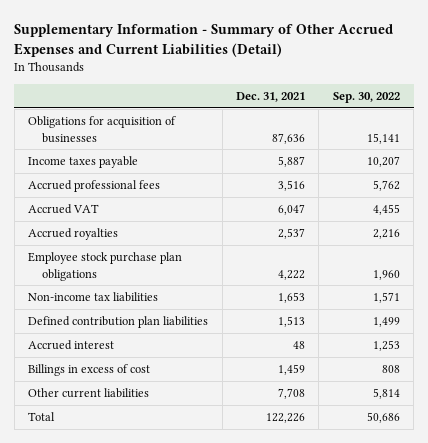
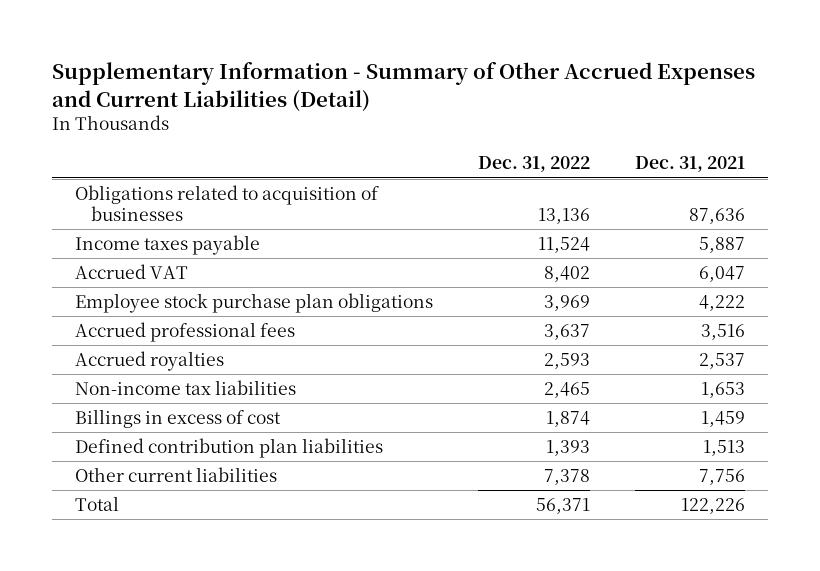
[332,91,400,103] Sep. 30, 2022 -> none
none -> [477,156,590,173] Dec. 31, 2022
[28,116,177,143] Obligations for acquisition of businesses -> [74,185,379,221] Obligations related to acquisition of businesses
[28,180,161,193] Accrued professional fees -> [74,322,295,343] Accrued professional fees
[28,228,119,241] Accrued royalties -> [74,351,224,372] Accrued royalties
[28,340,115,351] Accrued interest -> none
[28,316,209,329] Defined contribution plan liabilities -> [74,438,383,459] Defined contribution plan liabilities
[278,388,306,400] 7,708 -> [699,469,746,486] 7,756

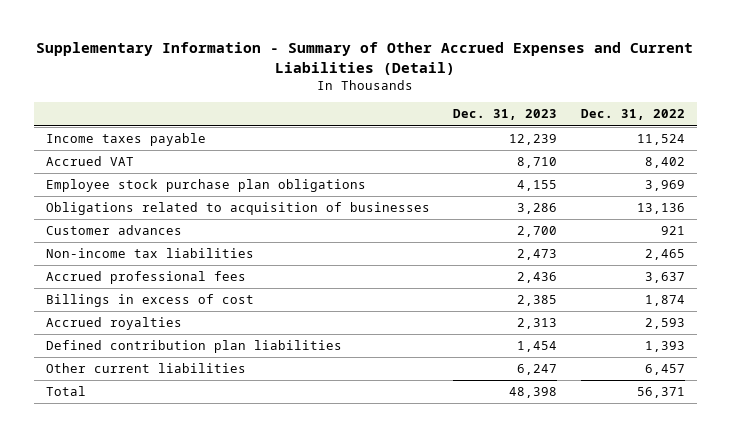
[635,156,746,173] Dec. 31, 2021 -> none
none -> [453,109,558,121] Dec. 31, 2023
[74,185,379,221] Obligations related to acquisition of businesses -> [45,202,430,216] Obligations related to acquisition of businesses
none -> [45,225,182,236] Customer advances
[74,322,295,343] Accrued professional fees -> [45,271,246,285] Accrued professional fees
[74,351,224,372] Accrued royalties -> [45,317,182,331] Accrued royalties
[543,469,590,486] 7,378 -> [645,364,686,376] 6,457

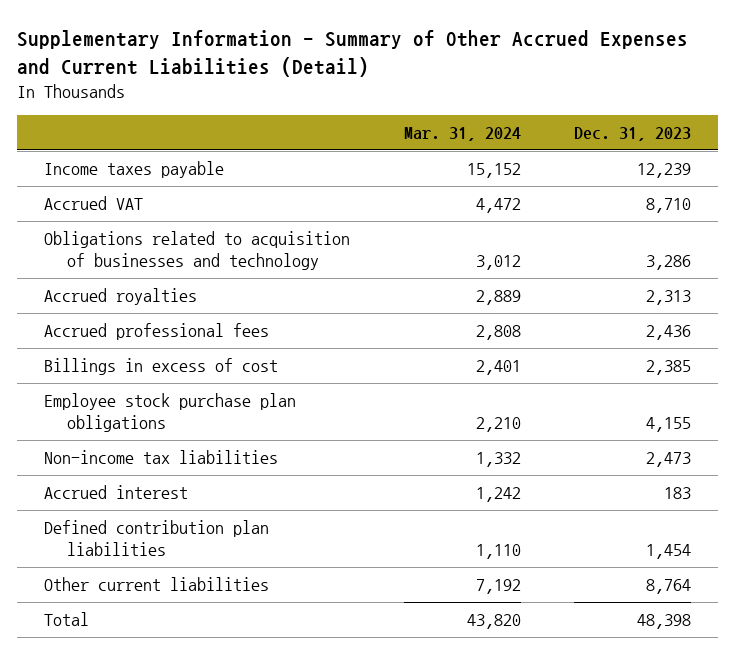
[581,109,686,121] Dec. 31, 2022 -> none
none -> [403,126,521,141] Mar. 31, 2024
[45,225,182,236] Customer advances -> none
[45,202,430,216] Obligations related to acquisition of businesses -> [43,231,350,271] Obligations related to acquisition of businesses and technology
[45,317,182,331] Accrued royalties -> [43,288,197,306] Accrued royalties
[45,179,366,193] Employee stock purchase plan obligations -> [43,393,296,433] Employee stock purchase plan obligations
[45,248,254,259] Non-income tax liabilities -> [43,450,278,465] Non-income tax liabilities
none -> [43,485,188,500] Accrued interest
[517,364,558,376] 6,247 -> [646,579,692,595] 8,764

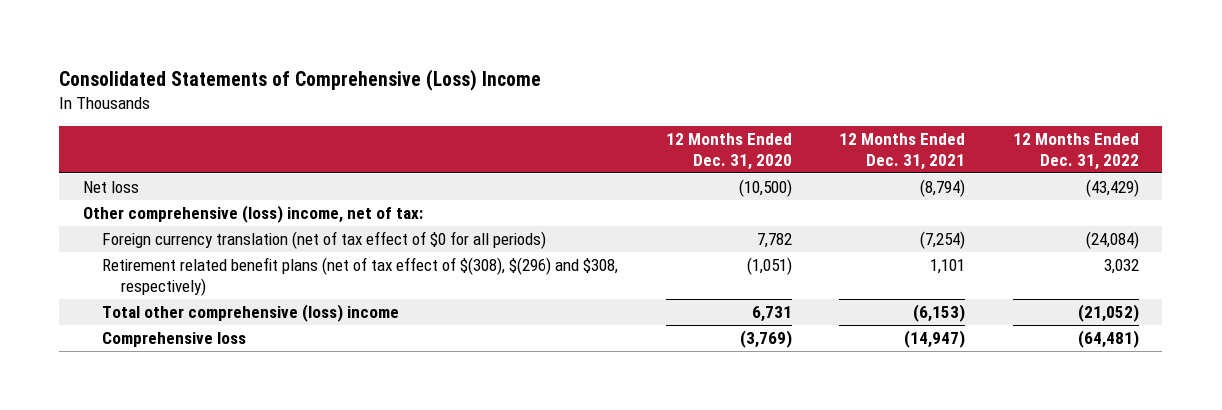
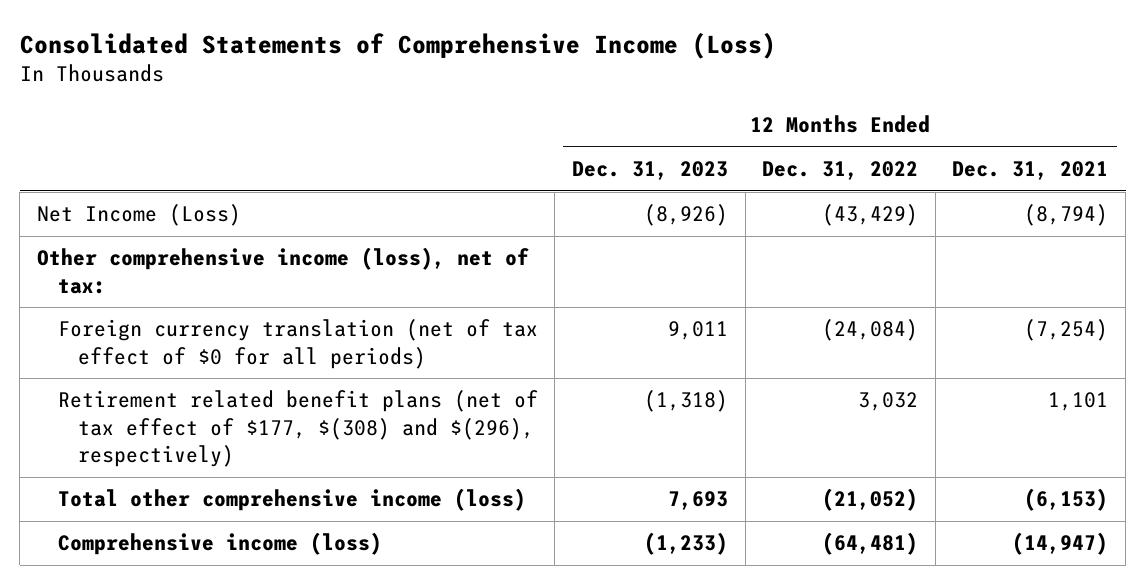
[59,68,542,91] Consolidated Statements of Comprehensive (Loss) Income -> [19,31,776,59] Consolidated Statements of Comprehensive Income (Loss)
[665,133,792,171] 12 Months Ended Dec. 31, 2020 -> none
none -> [571,161,728,181] Dec. 31, 2023
[83,180,140,193] Net loss -> [37,204,242,227] Net Income (Loss)
[83,204,424,223] Other comprehensive (loss) income, net of tax: -> [37,247,530,294] Other comprehensive income (loss), net of tax:
[102,256,619,297] Retirement related benefit plans (net of tax effect of $(308), $(296) and $308, respectively) -> [57,390,538,468] Retirement related benefit plans (net of tax effect of $177, $(308) and $(296), respectively)
[102,303,400,322] Total other comprehensive (loss) income -> [57,488,526,512] Total other comprehensive income (loss)
[102,331,247,347] Comprehensive loss -> [57,532,382,556] Comprehensive income (loss)

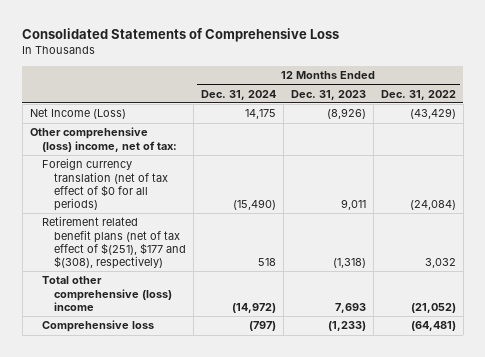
[19,31,776,59] Consolidated Statements of Comprehensive Income (Loss) -> [22,28,340,43] Consolidated Statements of Comprehensive Loss
[952,161,1109,181] Dec. 31, 2021 -> none
none -> [200,89,276,100] Dec. 31, 2024
[37,247,530,294] Other comprehensive income (loss), net of tax: -> [29,127,177,152] Other comprehensive (loss) income, net of tax:
[57,390,538,468] Retirement related benefit plans (net of tax effect of $177, $(308) and $(296), respectively) -> [41,216,186,270] Retirement related benefit plans (net of tax effect of $(251), $177 and $(308), respectively)
[57,488,526,512] Total other comprehensive income (loss) -> [41,276,172,311] Total other comprehensive (loss) income
[57,532,382,556] Comprehensive income (loss) -> [41,320,154,333] Comprehensive loss

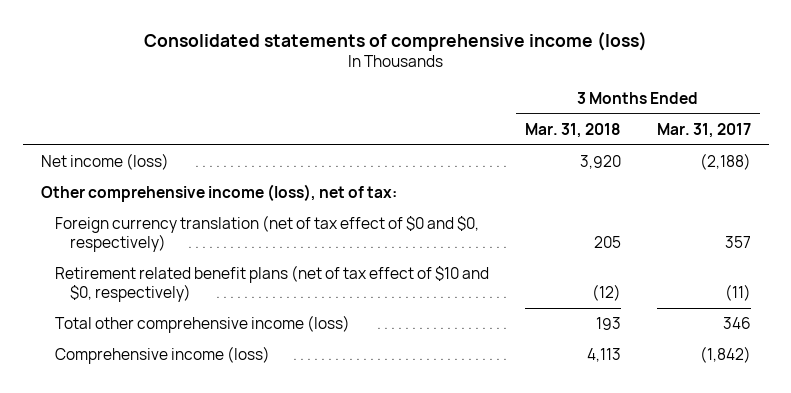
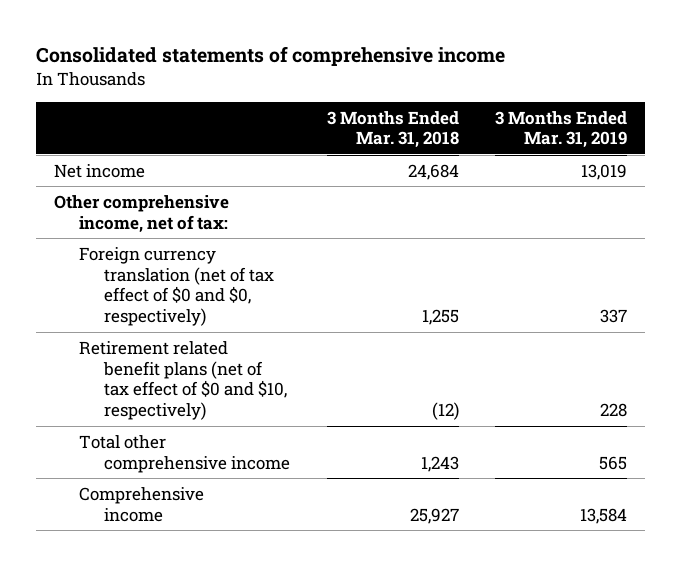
[143,31,647,51] Consolidated statements of comprehensive income (loss) -> [36,46,506,67] Consolidated statements of comprehensive income
[656,122,751,138] Mar. 31, 2017 -> none
none -> [495,110,628,149] 3 Months Ended Mar. 31, 2019
[40,153,169,171] Net income (loss) -> [54,163,146,178] Net income
[579,155,621,170] 3,920 -> [407,163,459,180] 24,684
[40,184,397,203] Other comprehensive income (loss), net of tax: -> [54,194,230,233] Other comprehensive income, net of tax:
[593,236,621,249] 205 -> [421,308,459,325] 1,255
[55,265,490,303] Retirement related benefit plans (net of tax effect of $10 and $0, respectively) -> [79,340,287,420] Retirement related benefit plans (net of tax effect of $0 and $10, respectively)
[55,315,351,334] Total other comprehensive income (loss) -> [79,434,290,473] Total other comprehensive income
[595,317,621,331] 193 -> [420,455,459,472] 1,243
[55,346,271,365] Comprehensive income (loss) -> [79,486,205,522] Comprehensive income
[586,348,621,363] 4,113 -> [409,507,459,524] 25,927

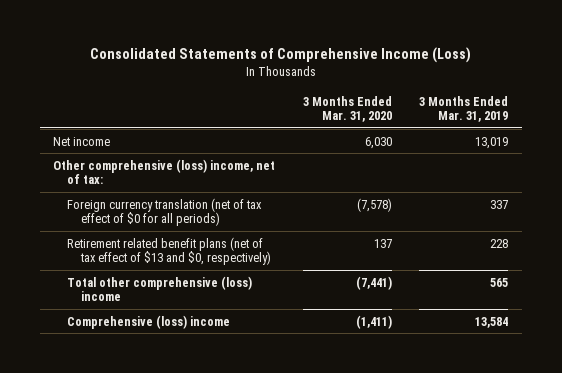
[36,46,506,67] Consolidated statements of comprehensive income -> [89,47,471,64] Consolidated Statements of Comprehensive Income (Loss)
[326,110,459,149] 3 Months Ended Mar. 31, 2018 -> none
none -> [302,95,392,123] 3 Months Ended Mar. 31, 2020
[54,194,230,233] Other comprehensive income, net of tax: -> [53,158,276,185] Other comprehensive (loss) income, net of tax:
[79,246,274,326] Foreign currency translation (net of tax effect of $0 and $0, respectively) -> [66,197,262,227] Foreign currency translation (net of tax effect of $0 for all periods)
[79,340,287,420] Retirement related benefit plans (net of tax effect of $0 and $10, respectively) -> [66,236,271,266] Retirement related benefit plans (net of tax effect of $13 and $0, respectively)
[79,434,290,473] Total other comprehensive income -> [66,275,252,302] Total other comprehensive (loss) income
[79,486,205,522] Comprehensive income -> [66,314,230,329] Comprehensive (loss) income

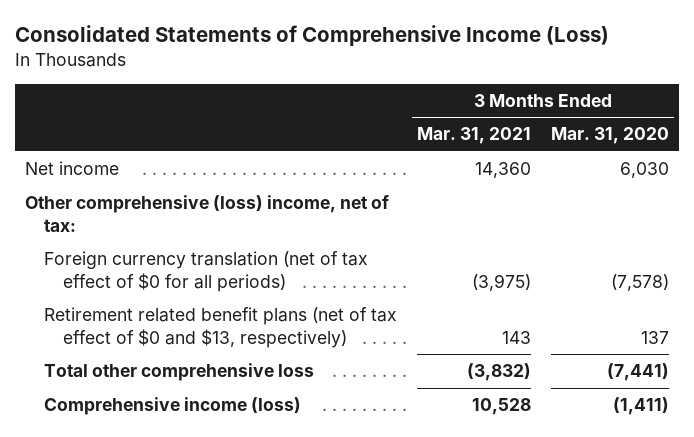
[419,95,509,123] 3 Months Ended Mar. 31, 2019 -> none
none -> [417,127,532,145] Mar. 31, 2021
[66,236,271,266] Retirement related benefit plans (net of tax effect of $13 and $0, respectively) -> [43,307,397,348] Retirement related benefit plans (net of tax effect of $0 and $13, respectively)
[66,275,252,302] Total other comprehensive (loss) income -> [43,363,314,382] Total other comprehensive loss
[66,314,230,329] Comprehensive (loss) income -> [43,397,301,416] Comprehensive income (loss)

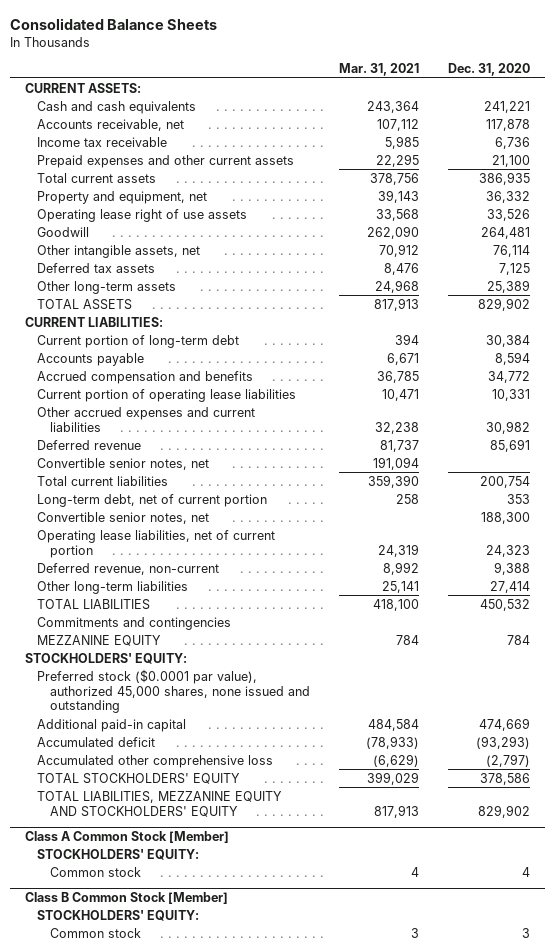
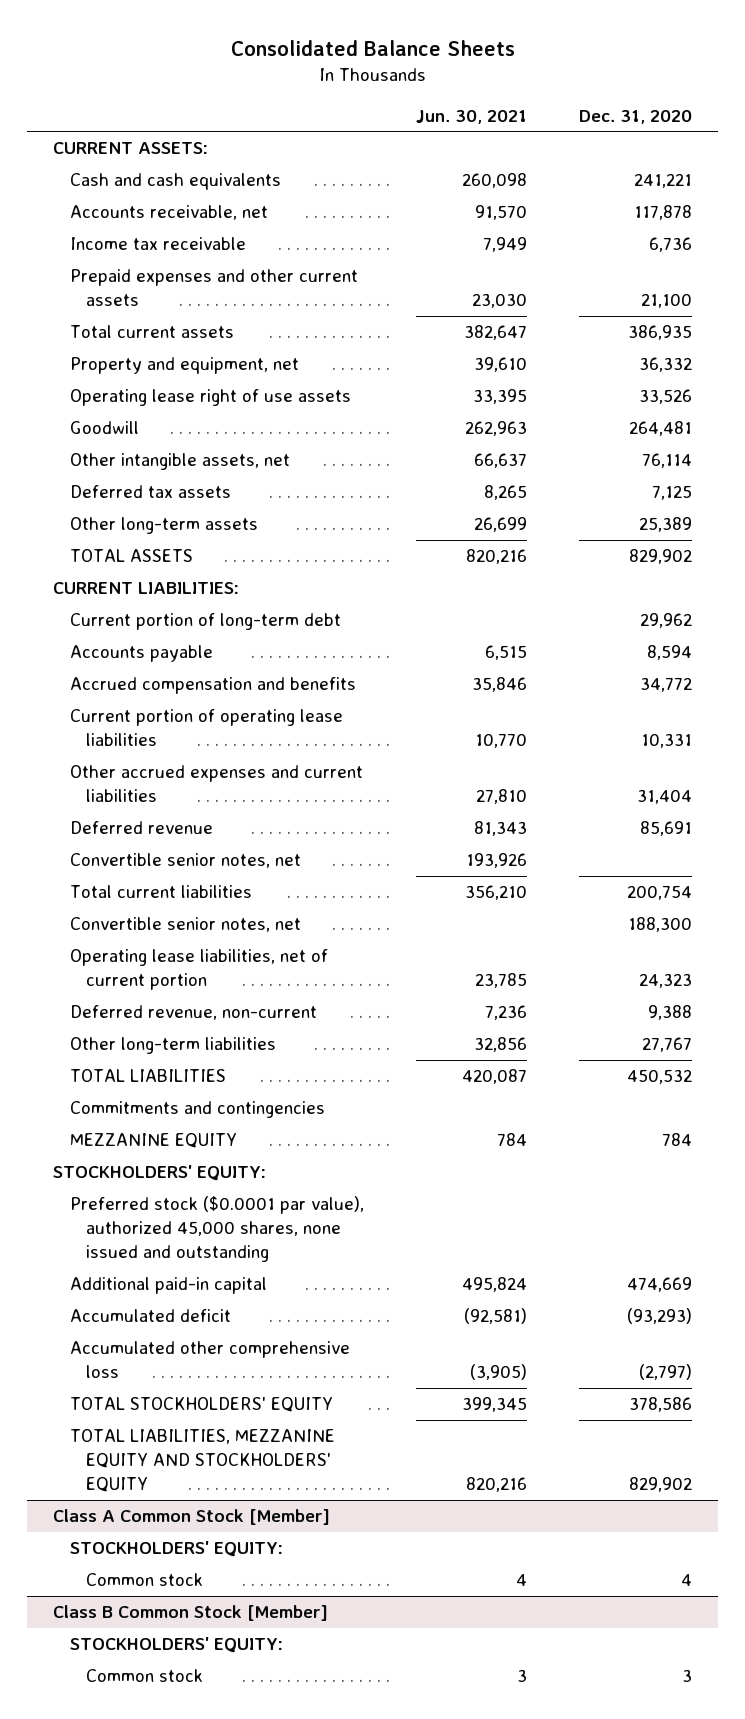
[339,63,420,77] Mar. 31, 2021 -> none
none -> [415,109,527,124] Jun. 30, 2021
[486,334,531,347] 30,384 -> [640,613,693,629] 29,962
[486,420,531,434] 30,982 -> [637,789,693,805] 31,404
[37,493,268,507] Long-term debt, net of current portion -> none
[490,580,531,593] 27,414 -> [642,1037,693,1053] 27,767

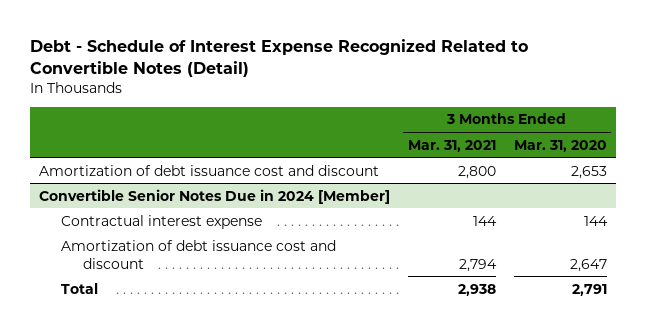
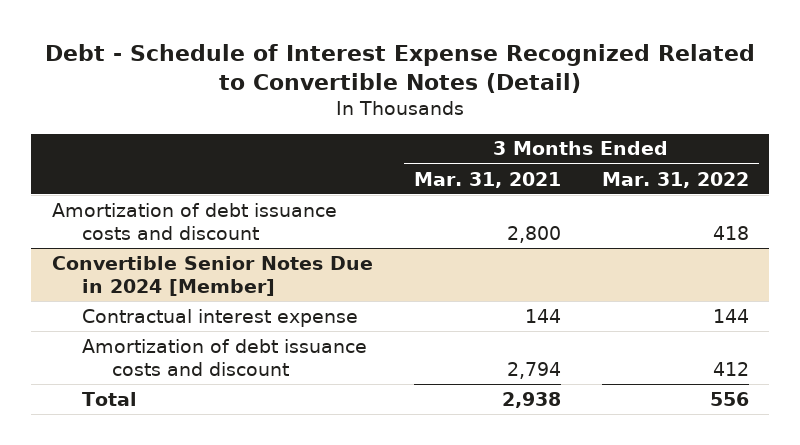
[513,139,607,152] Mar. 31, 2020 -> none
none -> [601,171,749,188] Mar. 31, 2022
[38,164,379,176] Amortization of debt issuance cost and discount -> [51,202,337,240] Amortization of debt issuance costs and discount
[60,239,336,269] Amortization of debt issuance cost and discount -> [81,338,367,376] Amortization of debt issuance costs and discount

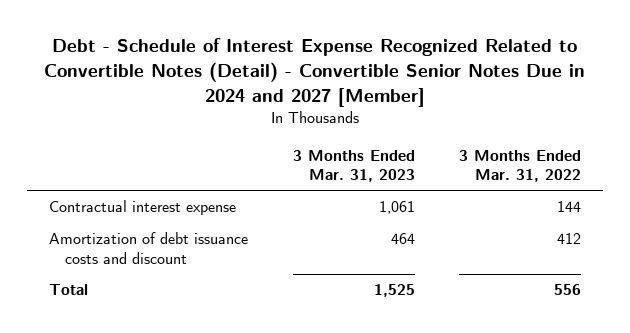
[45,43,756,93] Debt - Schedule of Interest Expense Recognized Related to Convertible Notes (Detail) -> [44,38,586,107] Debt - Schedule of Interest Expense Recognized Related to Convertible Notes (Detail) - Convertible Senior Notes Due in 2024 and 2027 [Member]
[413,171,561,188] Mar. 31, 2021 -> none
none -> [292,149,415,182] 3 Months Ended Mar. 31, 2023
[51,202,337,240] Amortization of debt issuance costs and discount -> none
[51,255,373,296] Convertible Senior Notes Due in 2024 [Member] -> none

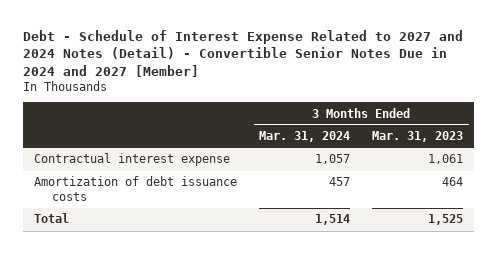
[44,38,586,107] Debt - Schedule of Interest Expense Recognized Related to Convertible Notes (Detail) - Convertible Senior Notes Due in 2024 and 2027 [Member] -> [23,29,464,77] Debt - Schedule of Interest Expense Related to 2027 and 2024 Notes (Detail) - Convertible Senior Notes Due in 2024 and 2027 [Member]
[459,149,582,182] 3 Months Ended Mar. 31, 2022 -> none
none -> [259,131,351,143] Mar. 31, 2024
[49,232,249,264] Amortization of debt issuance costs and discount -> [34,176,238,201] Amortization of debt issuance costs

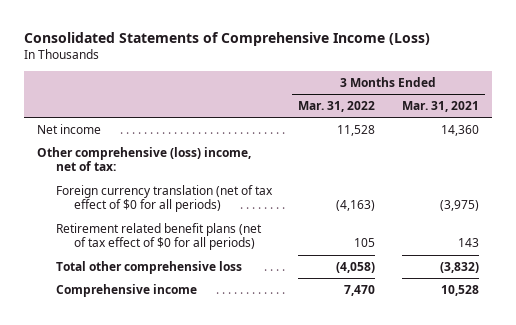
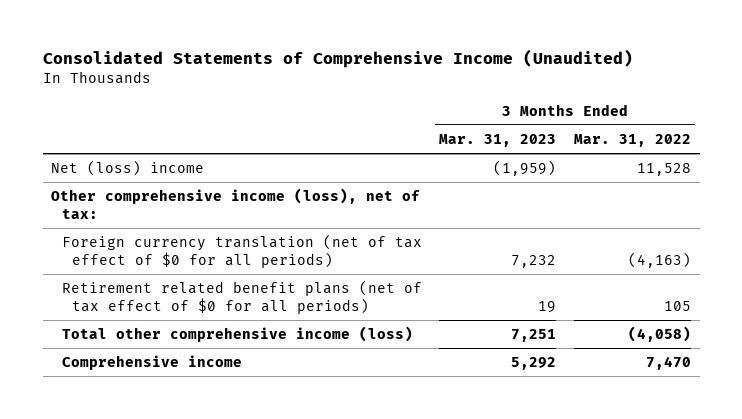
[24,31,431,46] Consolidated Statements of Comprehensive Income (Loss) -> [42,48,633,68] Consolidated Statements of Comprehensive Income (Unaudited)
[401,101,479,113] Mar. 31, 2021 -> none
none -> [439,133,557,147] Mar. 31, 2023
[37,123,102,134] Net income -> [51,160,205,177] Net (loss) income
[37,146,252,172] Other comprehensive (loss) income, net of tax: -> [51,188,421,219] Other comprehensive income (loss), net of tax:
[55,260,242,274] Total other comprehensive loss -> [61,326,413,343] Total other comprehensive income (loss)

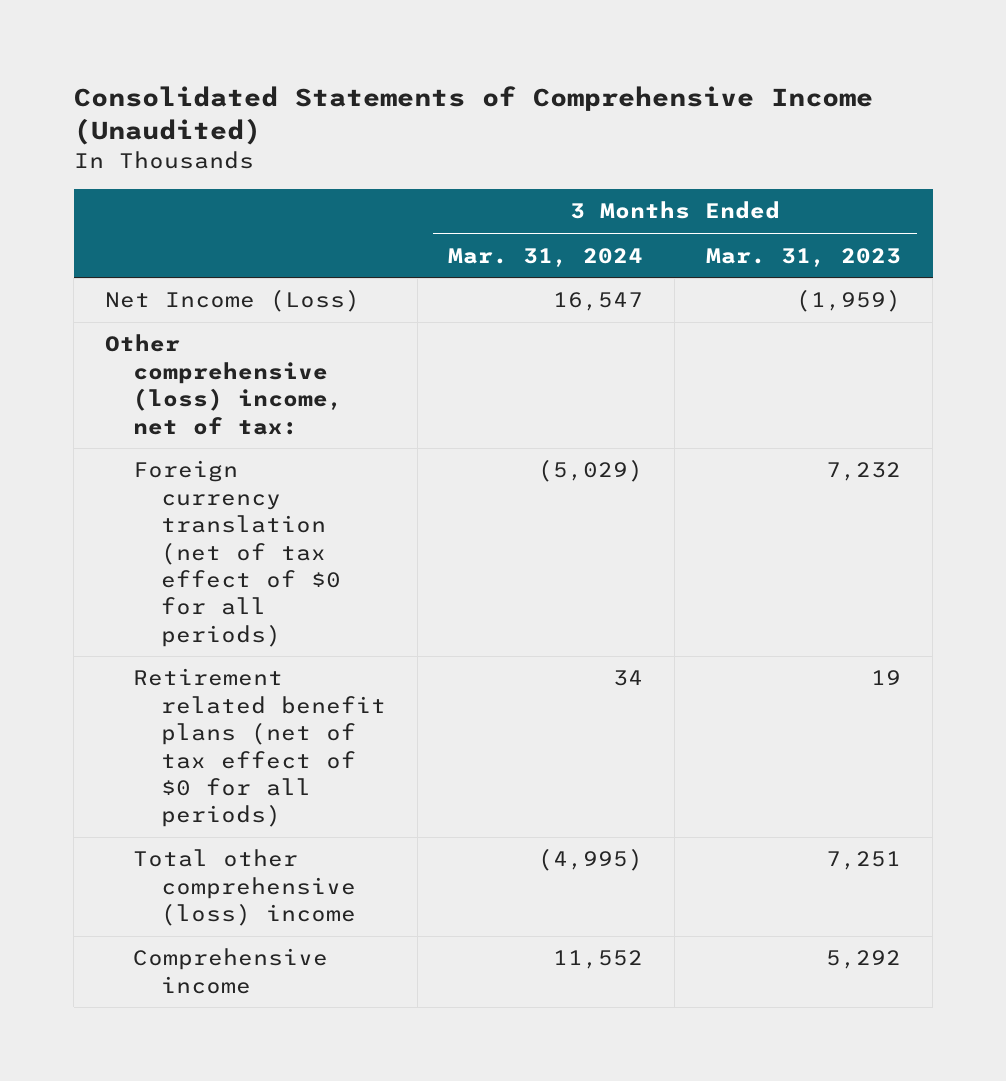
[573,133,691,147] Mar. 31, 2022 -> none
none -> [448,247,644,267] Mar. 31, 2024
[51,160,205,177] Net (loss) income -> [104,289,360,313] Net Income (Loss)
[51,188,421,219] Other comprehensive income (loss), net of tax: -> [104,334,343,435] Other comprehensive (loss) income, net of tax:
[61,326,413,343] Total other comprehensive income (loss) -> [132,849,356,927] Total other comprehensive (loss) income

